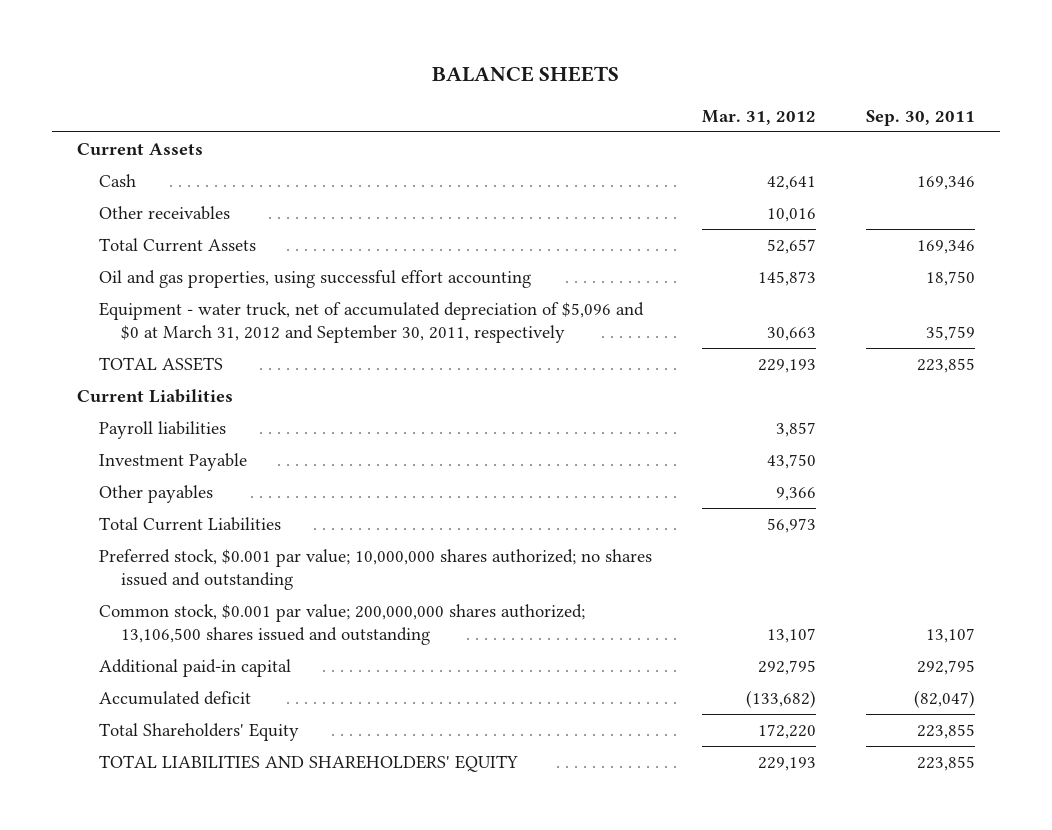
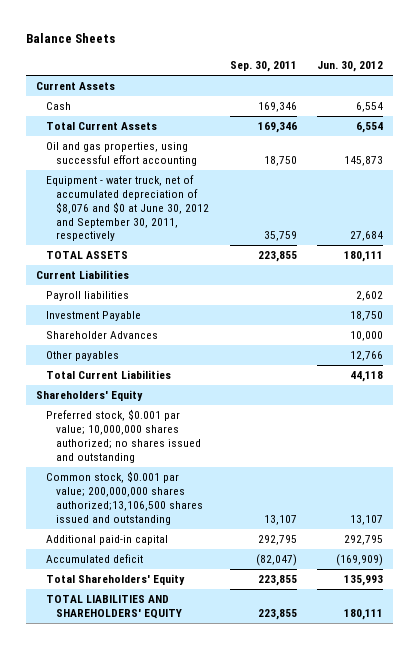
[432,65,620,82] BALANCE SHEETS -> [25,33,115,44] Balance Sheets
[701,109,816,125] Mar. 31, 2012 -> none
none -> [316,60,383,72] Jun. 30, 2012
[98,206,230,221] Other receivables -> none
[98,302,644,344] Equipment - water truck, net of accumulated depreciation of $5,096 and $0 at March 31, 2012 and September 30, 2011, respectively -> [46,175,210,242] Equipment - water truck, net of accumulated depreciation of $8,076 and $0 at June 30, 2012 and September 30, 2011, respectively
none -> [46,331,159,340] Shareholder Advances
none -> [35,390,143,402] Shareholders' Equity
[98,604,585,646] Common stock, $0.001 par value; 200,000,000 shares authorized; 13,106,500 shares issued and outstanding -> [46,471,204,525] Common stock, $0.001 par value; 200,000,000 shares authorized;13,106,500 shares issued and outstanding

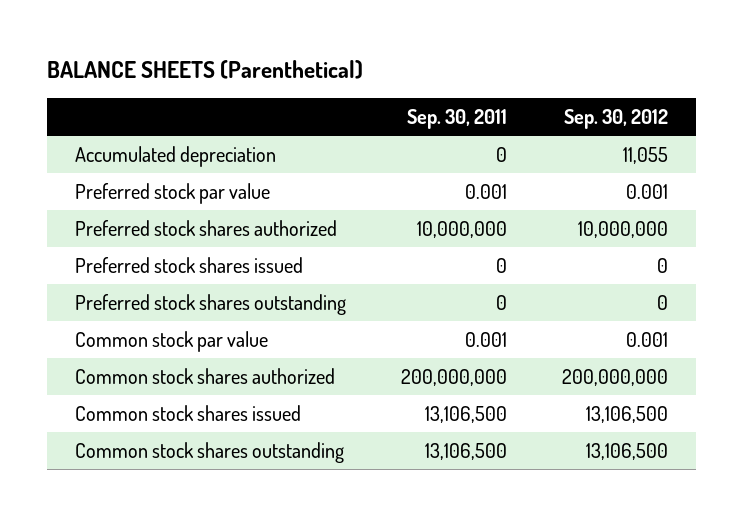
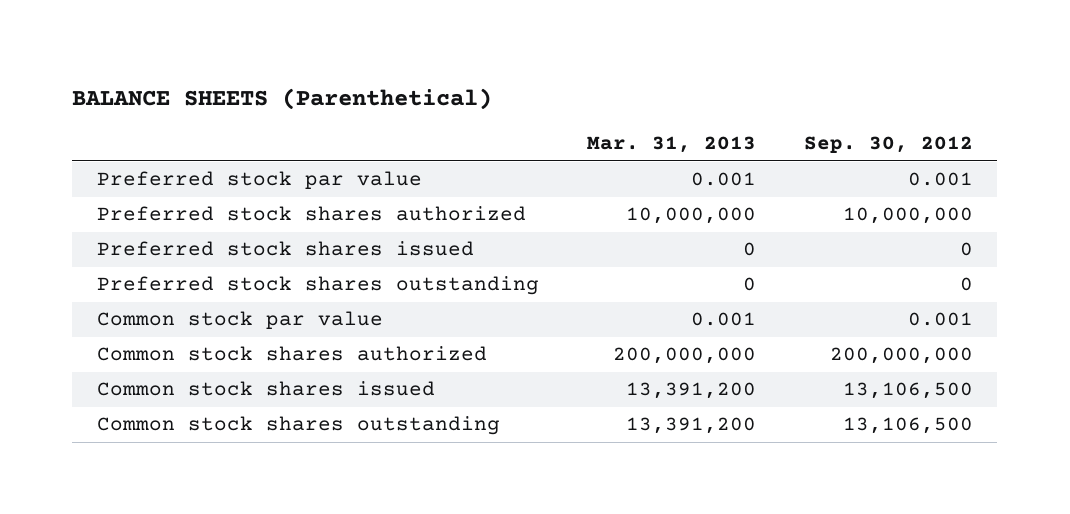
[406,108,507,129] Sep. 30, 2011 -> none
none -> [586,136,756,154] Mar. 31, 2013
[74,145,276,167] Accumulated depreciation -> none

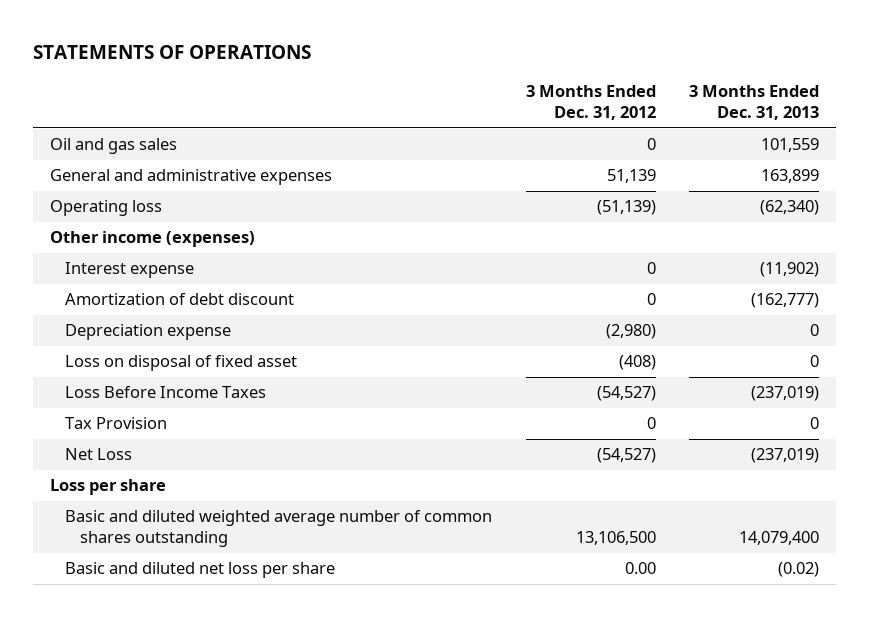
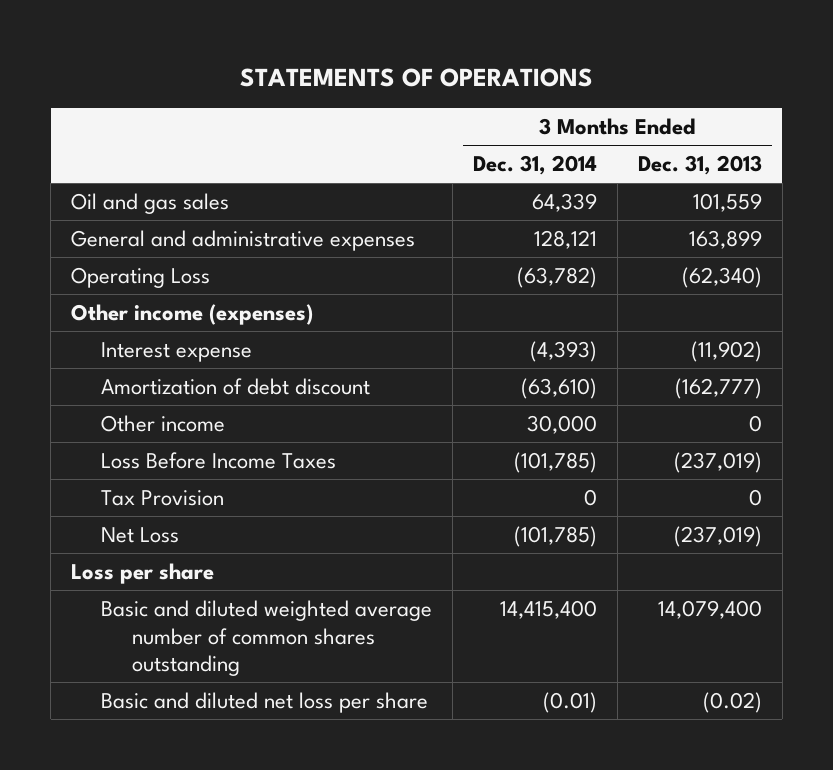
[525,85,656,121] 3 Months Ended Dec. 31, 2012 -> none
none -> [473,155,598,176] Dec. 31, 2014
[50,200,163,217] Operating loss -> [71,266,211,288] Operating Loss
[65,324,232,341] Depreciation expense -> none
[65,355,298,372] Loss on disposal of fixed asset -> none
none -> [101,414,226,432] Other income

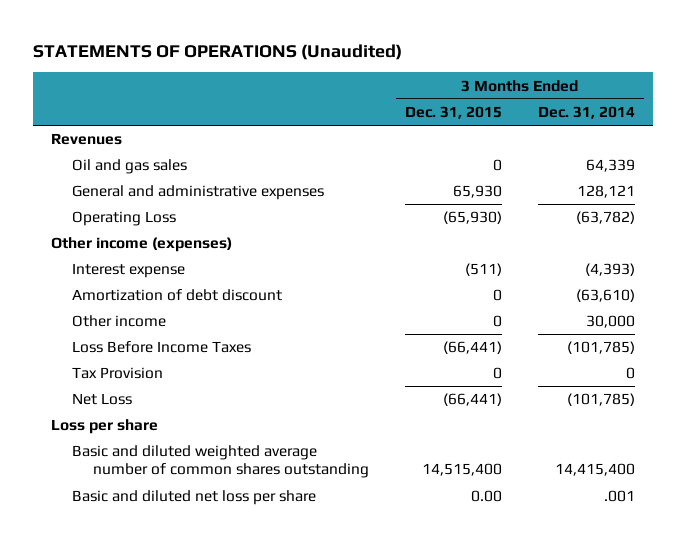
[239,67,593,87] STATEMENTS OF OPERATIONS -> [32,43,402,60] STATEMENTS OF OPERATIONS (Unaudited)
[638,155,763,176] Dec. 31, 2013 -> none
none -> [404,105,502,119] Dec. 31, 2015
none -> [50,133,122,146] Revenues
[543,691,598,713] (0.01) -> [603,490,635,503] .001

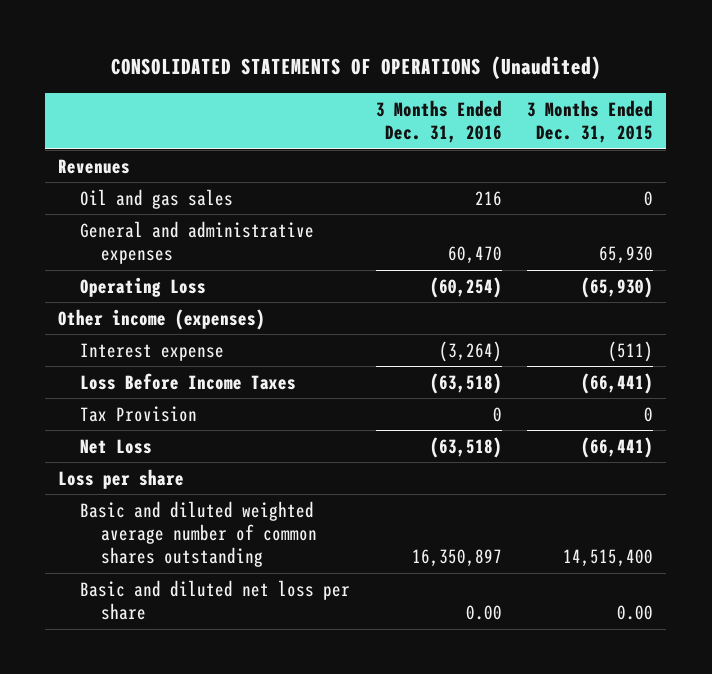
[32,43,402,60] STATEMENTS OF OPERATIONS (Unaudited) -> [110,56,601,80] CONSOLIDATED STATEMENTS OF OPERATIONS (Unaudited)
[537,105,635,119] Dec. 31, 2014 -> none
none -> [375,100,502,144] 3 Months Ended Dec. 31, 2016
[71,289,282,302] Amortization of debt discount -> none
[71,315,166,328] Other income -> none

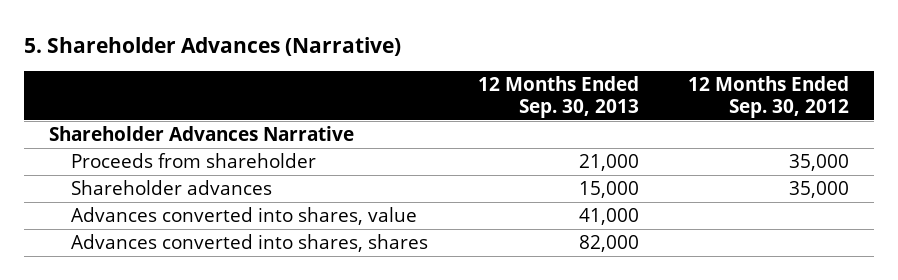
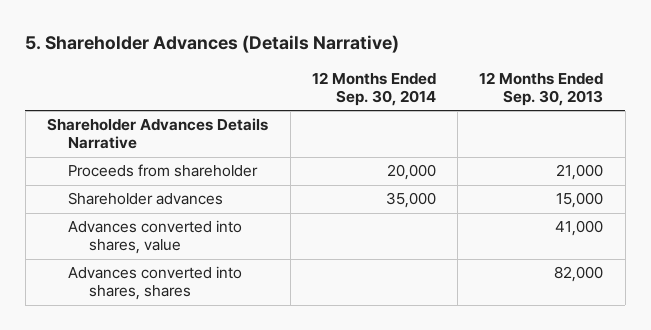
[23,36,401,56] 5. Shareholder Advances (Narrative) -> [25,35,400,54] 5. Shareholder Advances (Details Narrative)
[688,76,850,119] 12 Months Ended Sep. 30, 2012 -> none
none -> [311,72,436,107] 12 Months Ended Sep. 30, 2014
[48,125,354,141] Shareholder Advances Narrative -> [47,118,269,150] Shareholder Advances Details Narrative

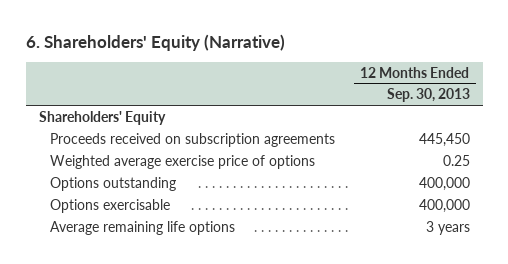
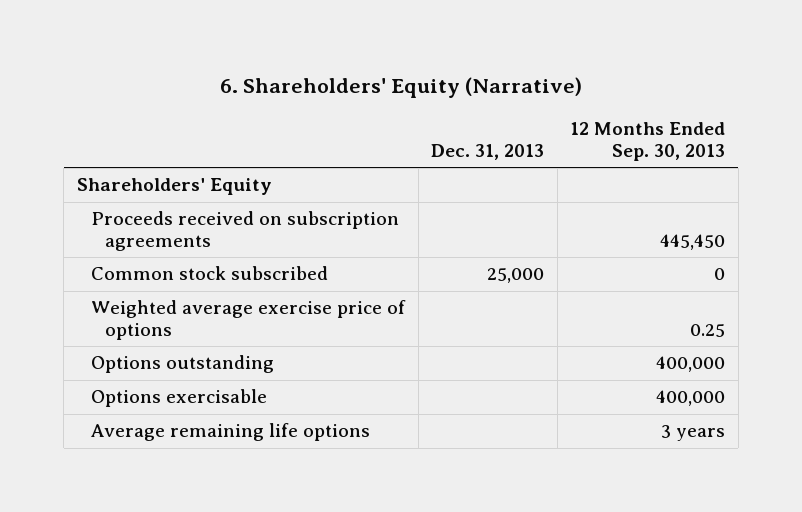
none -> [431,143,545,160] Dec. 31, 2013
none -> [91,266,329,281] Common stock subscribed

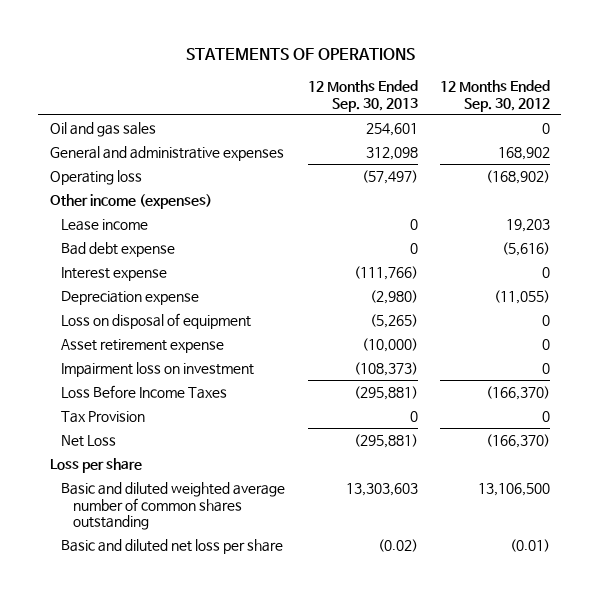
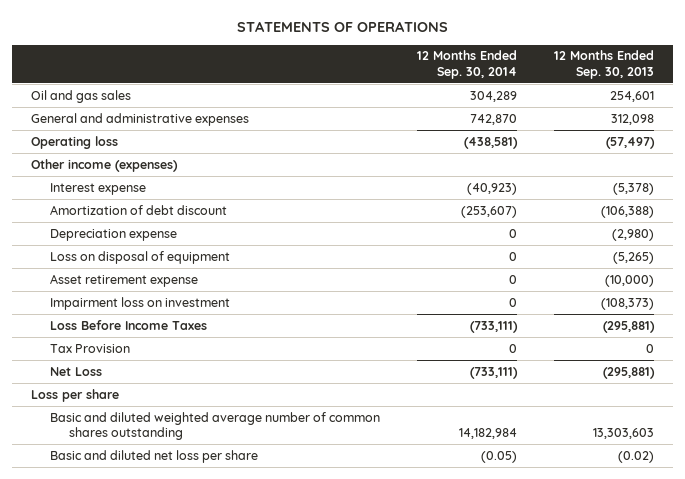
[439,80,550,112] 12 Months Ended Sep. 30, 2012 -> none
none -> [417,50,518,79] 12 Months Ended Sep. 30, 2014
[61,219,149,232] Lease income -> none
[61,242,176,258] Bad debt expense -> none
[353,266,418,281] (111,766) -> [613,182,655,195] (5,378)
none -> [49,204,227,215] Amortization of debt discount

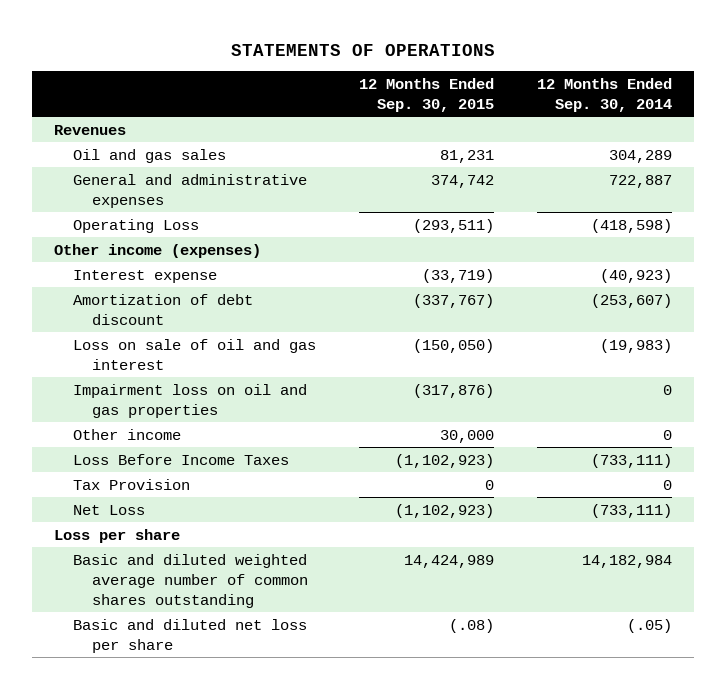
[554,50,655,79] 12 Months Ended Sep. 30, 2013 -> none
none -> [358,77,494,112] 12 Months Ended Sep. 30, 2015
none -> [53,124,126,135] Revenues
[470,113,518,125] 742,870 -> [608,174,672,188] 722,887
[30,135,118,149] Operating loss -> [72,218,199,233] Operating Loss
[464,136,519,149] (438,581) -> [590,218,672,233] (418,598)
[49,228,177,241] Depreciation expense -> none
[49,250,230,264] Loss on disposal of equipment -> none
[49,273,198,287] Asset retirement expense -> none
[49,296,230,310] Impairment loss on investment -> none
none -> [72,338,316,370] Loss on sale of oil and gas interest
none -> [72,383,307,418] Impairment loss on oil and gas properties
none -> [72,428,181,440] Other income
[481,450,518,463] (0.05) -> [626,618,672,633] (.05)

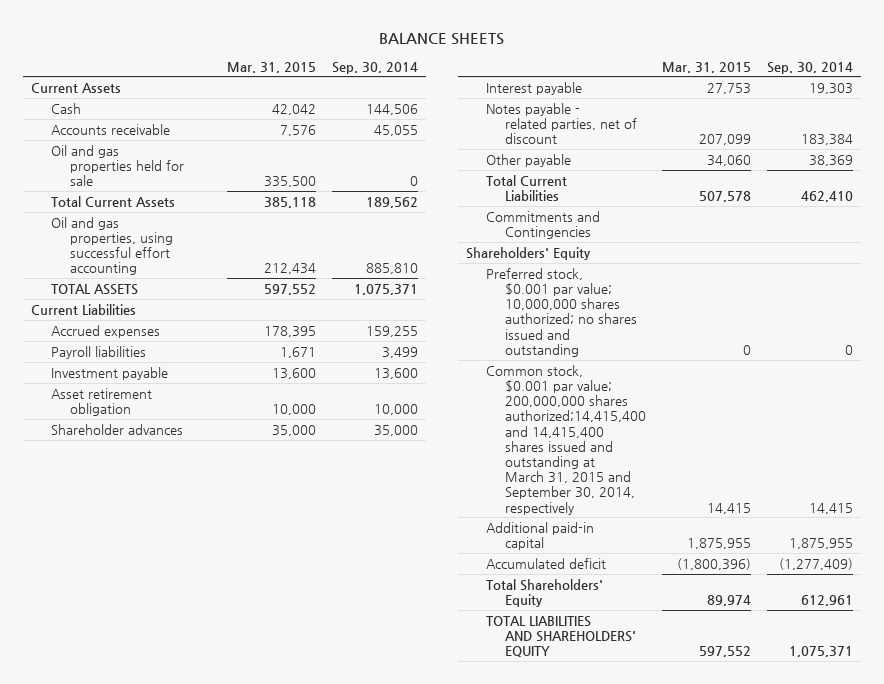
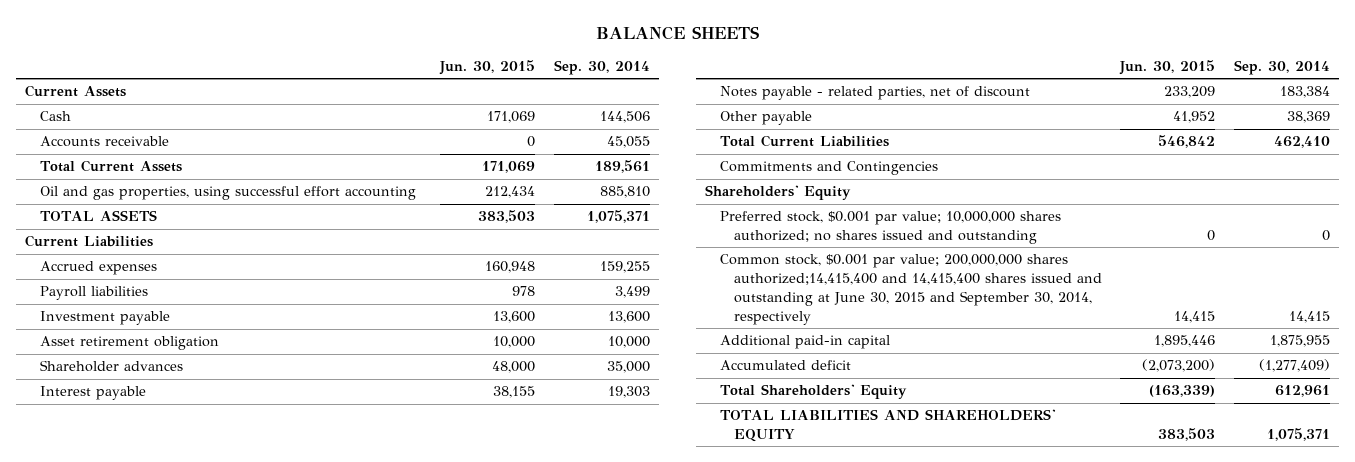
[227,61,317,73] Mar. 31, 2015 -> none
none -> [439,60,536,76] Jun. 30, 2015
[50,144,185,187] Oil and gas properties held for sale -> none
[366,196,419,208] 189,562 -> [594,160,650,174] 189,561
[485,364,647,515] Common stock, $0.001 par value; 200,000,000 shares authorized;14,415,400 and 14,415,400 shares issued and outstanding at March 31, 2015 and September 30, 2014, respectively -> [719,254,1102,325] Common stock, $0.001 par value; 200,000,000 shares authorized;14,415,400 and 14,415,400 shares issued and outstanding at June 30, 2015 and September 30, 2014, respectively

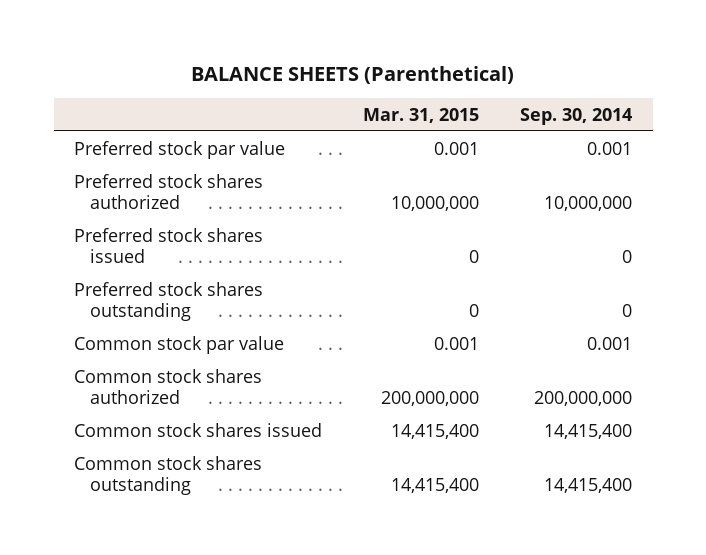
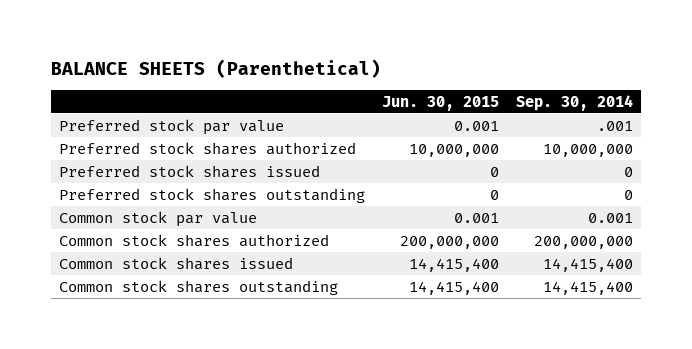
[363,107,480,123] Mar. 31, 2015 -> none
none -> [382,95,500,111] Jun. 30, 2015
[587,141,633,155] 0.001 -> [597,120,634,131] .001

